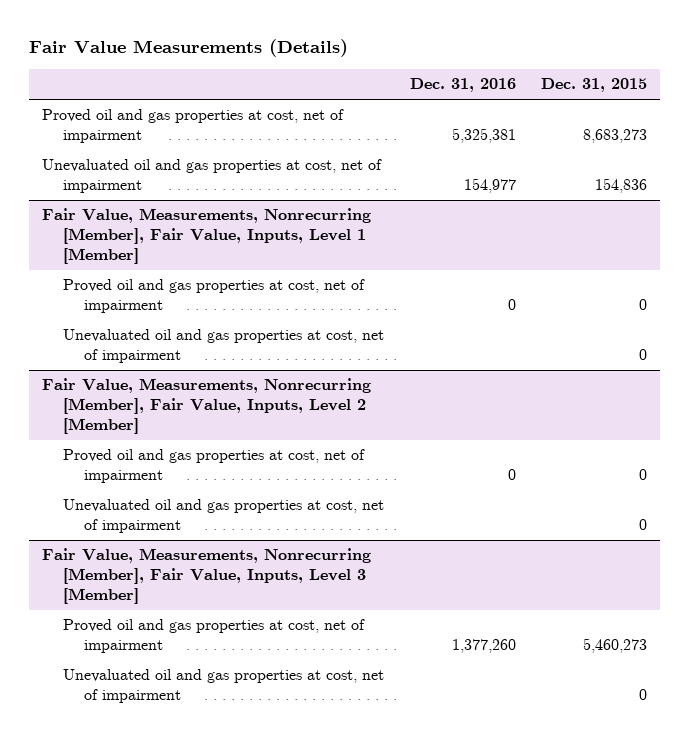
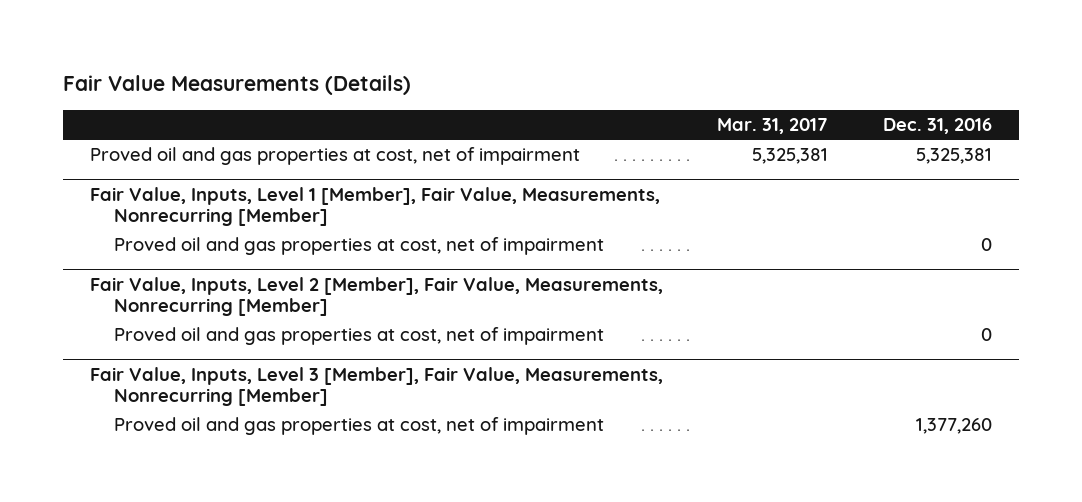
[541,78,648,93] Dec. 31, 2015 -> none
none -> [717,117,829,134] Mar. 31, 2017
[42,159,383,194] Unevaluated oil and gas properties at cost, net of impairment -> none
[42,208,372,265] Fair Value, Measurements, Nonrecurring [Member], Fair Value, Inputs, Level 1 [Member] -> [90,186,661,227] Fair Value, Inputs, Level 1 [Member], Fair Value, Measurements, Nonrecurring [Member]
[63,329,385,364] Unevaluated oil and gas properties at cost, net of impairment -> none
[42,378,372,435] Fair Value, Measurements, Nonrecurring [Member], Fair Value, Inputs, Level 2 [Member] -> [90,276,664,317] Fair Value, Inputs, Level 2 [Member], Fair Value, Measurements, Nonrecurring [Member]
[63,499,385,534] Unevaluated oil and gas properties at cost, net of impairment -> none
[42,548,372,605] Fair Value, Measurements, Nonrecurring [Member], Fair Value, Inputs, Level 3 [Member] -> [90,366,664,407] Fair Value, Inputs, Level 3 [Member], Fair Value, Measurements, Nonrecurring [Member]
[63,669,385,704] Unevaluated oil and gas properties at cost, net of impairment -> none

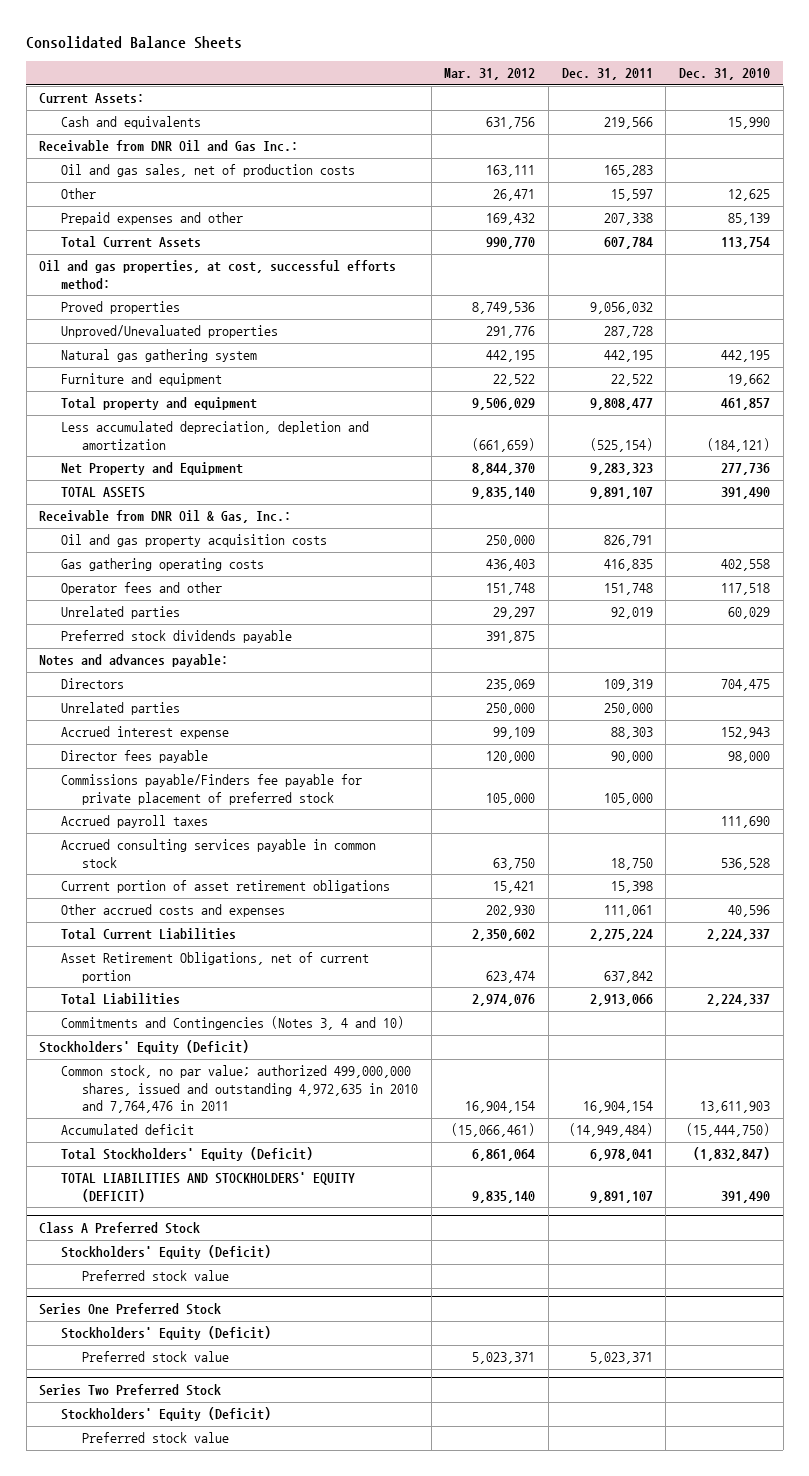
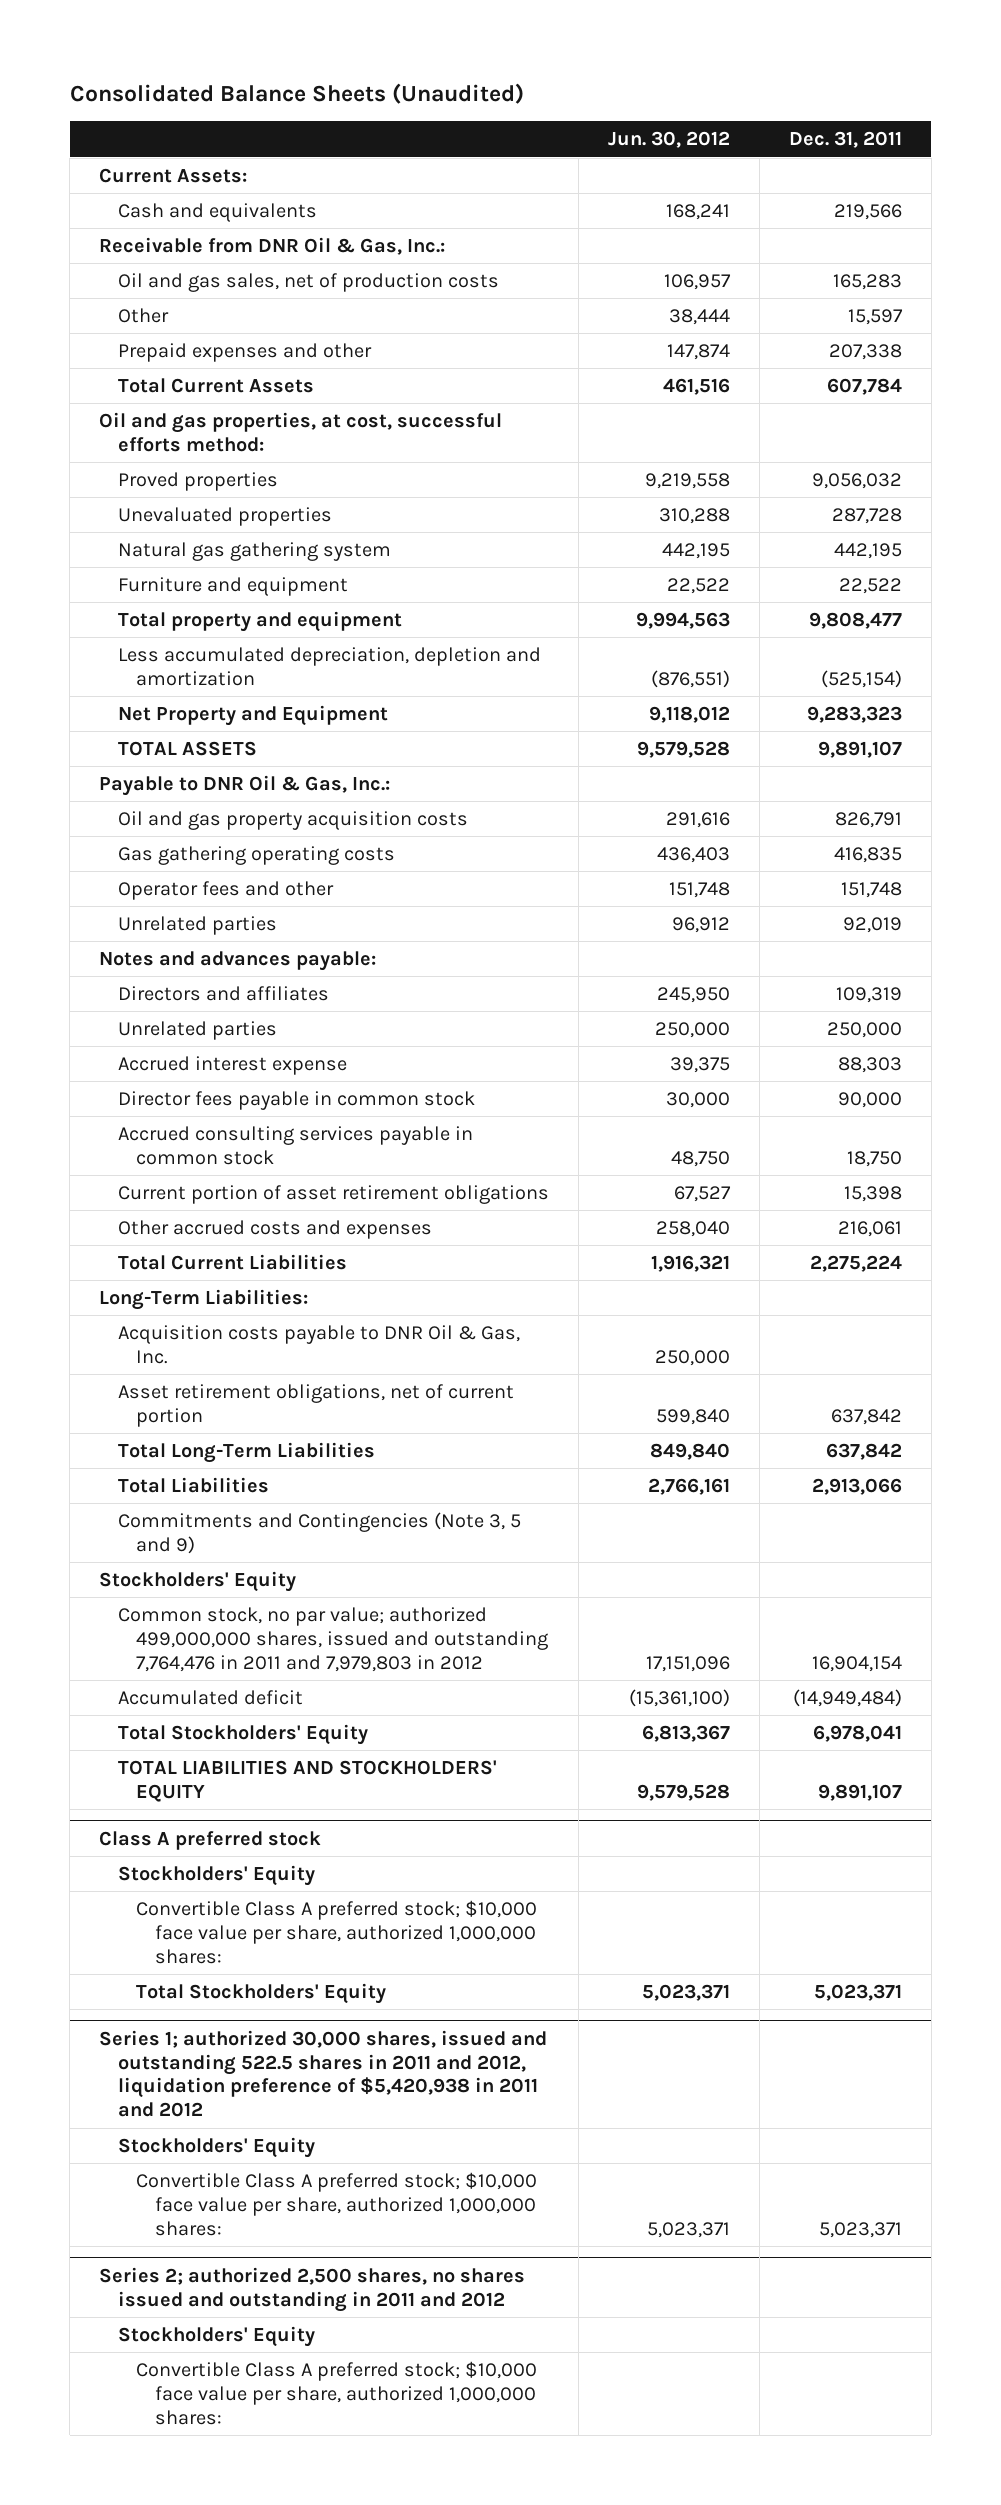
[26,36,243,50] Consolidated Balance Sheets -> [69,83,524,105] Consolidated Balance Sheets (Unaudited)
[444,67,536,80] Mar. 31, 2012 -> none
[679,67,771,80] Dec. 31, 2010 -> none
none -> [607,131,730,149] Jun. 30, 2012
[39,140,299,152] Receivable from DNR Oil and Gas Inc.: -> none
[39,510,292,524] Receivable from DNR Oil & Gas, Inc.: -> [99,237,446,256] Receivable from DNR Oil & Gas, Inc.:
[60,325,278,339] Unproved/Unevaluated properties -> [117,507,332,527] Unevaluated properties
none -> [99,775,391,797] Payable to DNR Oil & Gas, Inc.:
[60,630,292,644] Preferred stock dividends payable -> none
[60,678,124,690] Directors -> [117,986,329,1002] Directors and affiliates
[60,774,362,805] Commissions payable/Finders fee payable for private placement of preferred stock -> none
[60,815,208,829] Accrued payroll taxes -> none
[60,750,208,764] Director fees payable -> [117,1091,475,1111] Director fees payable in common stock
[603,905,653,918] 111,061 -> [837,1221,902,1238] 216,061
none -> [99,1289,309,1311] Long-Term Liabilities:
none -> [117,1325,520,1364] Acquisition costs payable to DNR Oil & Gas, Inc.
[60,952,369,983] Asset Retirement Obligations, net of current portion -> [117,1384,514,1427] Asset retirement obligations, net of current portion
none -> [117,1442,375,1464] Total Long-Term Liabilities
[60,1016,404,1031] Commitments and Contingencies (Notes 3, 4 and 10) -> [117,1512,521,1554] Commitments and Contingencies (Note 3, 5 and 9)
[39,1040,250,1055] Stockholders' Equity (Deficit) -> [99,1571,297,1593] Stockholders' Equity
[60,1065,419,1114] Common stock, no par value; authorized 499,000,000 shares, issued and outstanding 4,972,635 in 2010 and 7,764,476 in 2011 -> [117,1607,549,1672] Common stock, no par value; authorized 499,000,000 shares, issued and outstanding 7,764,476 in 2011 and 7,979,803 in 2012
[39,1303,222,1316] Series One Preferred Stock -> none
[39,1384,222,1397] Series Two Preferred Stock -> none
[60,1147,313,1162] Total Stockholders' Equity (Deficit) -> [117,1724,368,1746] Total Stockholders' Equity
[60,1172,355,1202] TOTAL LIABILITIES AND STOCKHOLDERS' EQUITY (DEFICIT) -> [117,1760,497,1802] TOTAL LIABILITIES AND STOCKHOLDERS' EQUITY
[39,1222,201,1235] Class A Preferred Stock -> [99,1830,322,1850] Class A preferred stock
[60,1245,271,1260] Stockholders' Equity (Deficit) -> [117,1865,315,1887] Stockholders' Equity
[82,1270,230,1282] Preferred stock value -> [136,1900,538,1964] Convertible Class A preferred stock; $10,000 face value per share, authorized 1,000,000 shares:
none -> [136,1983,387,2005] Total Stockholders' Equity
none -> [99,2029,548,2118] Series 1; authorized 30,000 shares, issued and outstanding 522.5 shares in 2011 and 2012, liquidation preference of $5,420,938 in 2011 and 2012
[60,1326,271,1341] Stockholders' Equity (Deficit) -> [117,2137,315,2159] Stockholders' Equity
[82,1351,230,1363] Preferred stock value -> [136,2172,538,2236] Convertible Class A preferred stock; $10,000 face value per share, authorized 1,000,000 shares:
none -> [99,2266,526,2312] Series 2; authorized 2,500 shares, no shares issued and outstanding in 2011 and 2012
[60,1407,271,1422] Stockholders' Equity (Deficit) -> [117,2326,315,2348] Stockholders' Equity
[82,1432,230,1444] Preferred stock value -> [136,2361,538,2425] Convertible Class A preferred stock; $10,000 face value per share, authorized 1,000,000 shares:

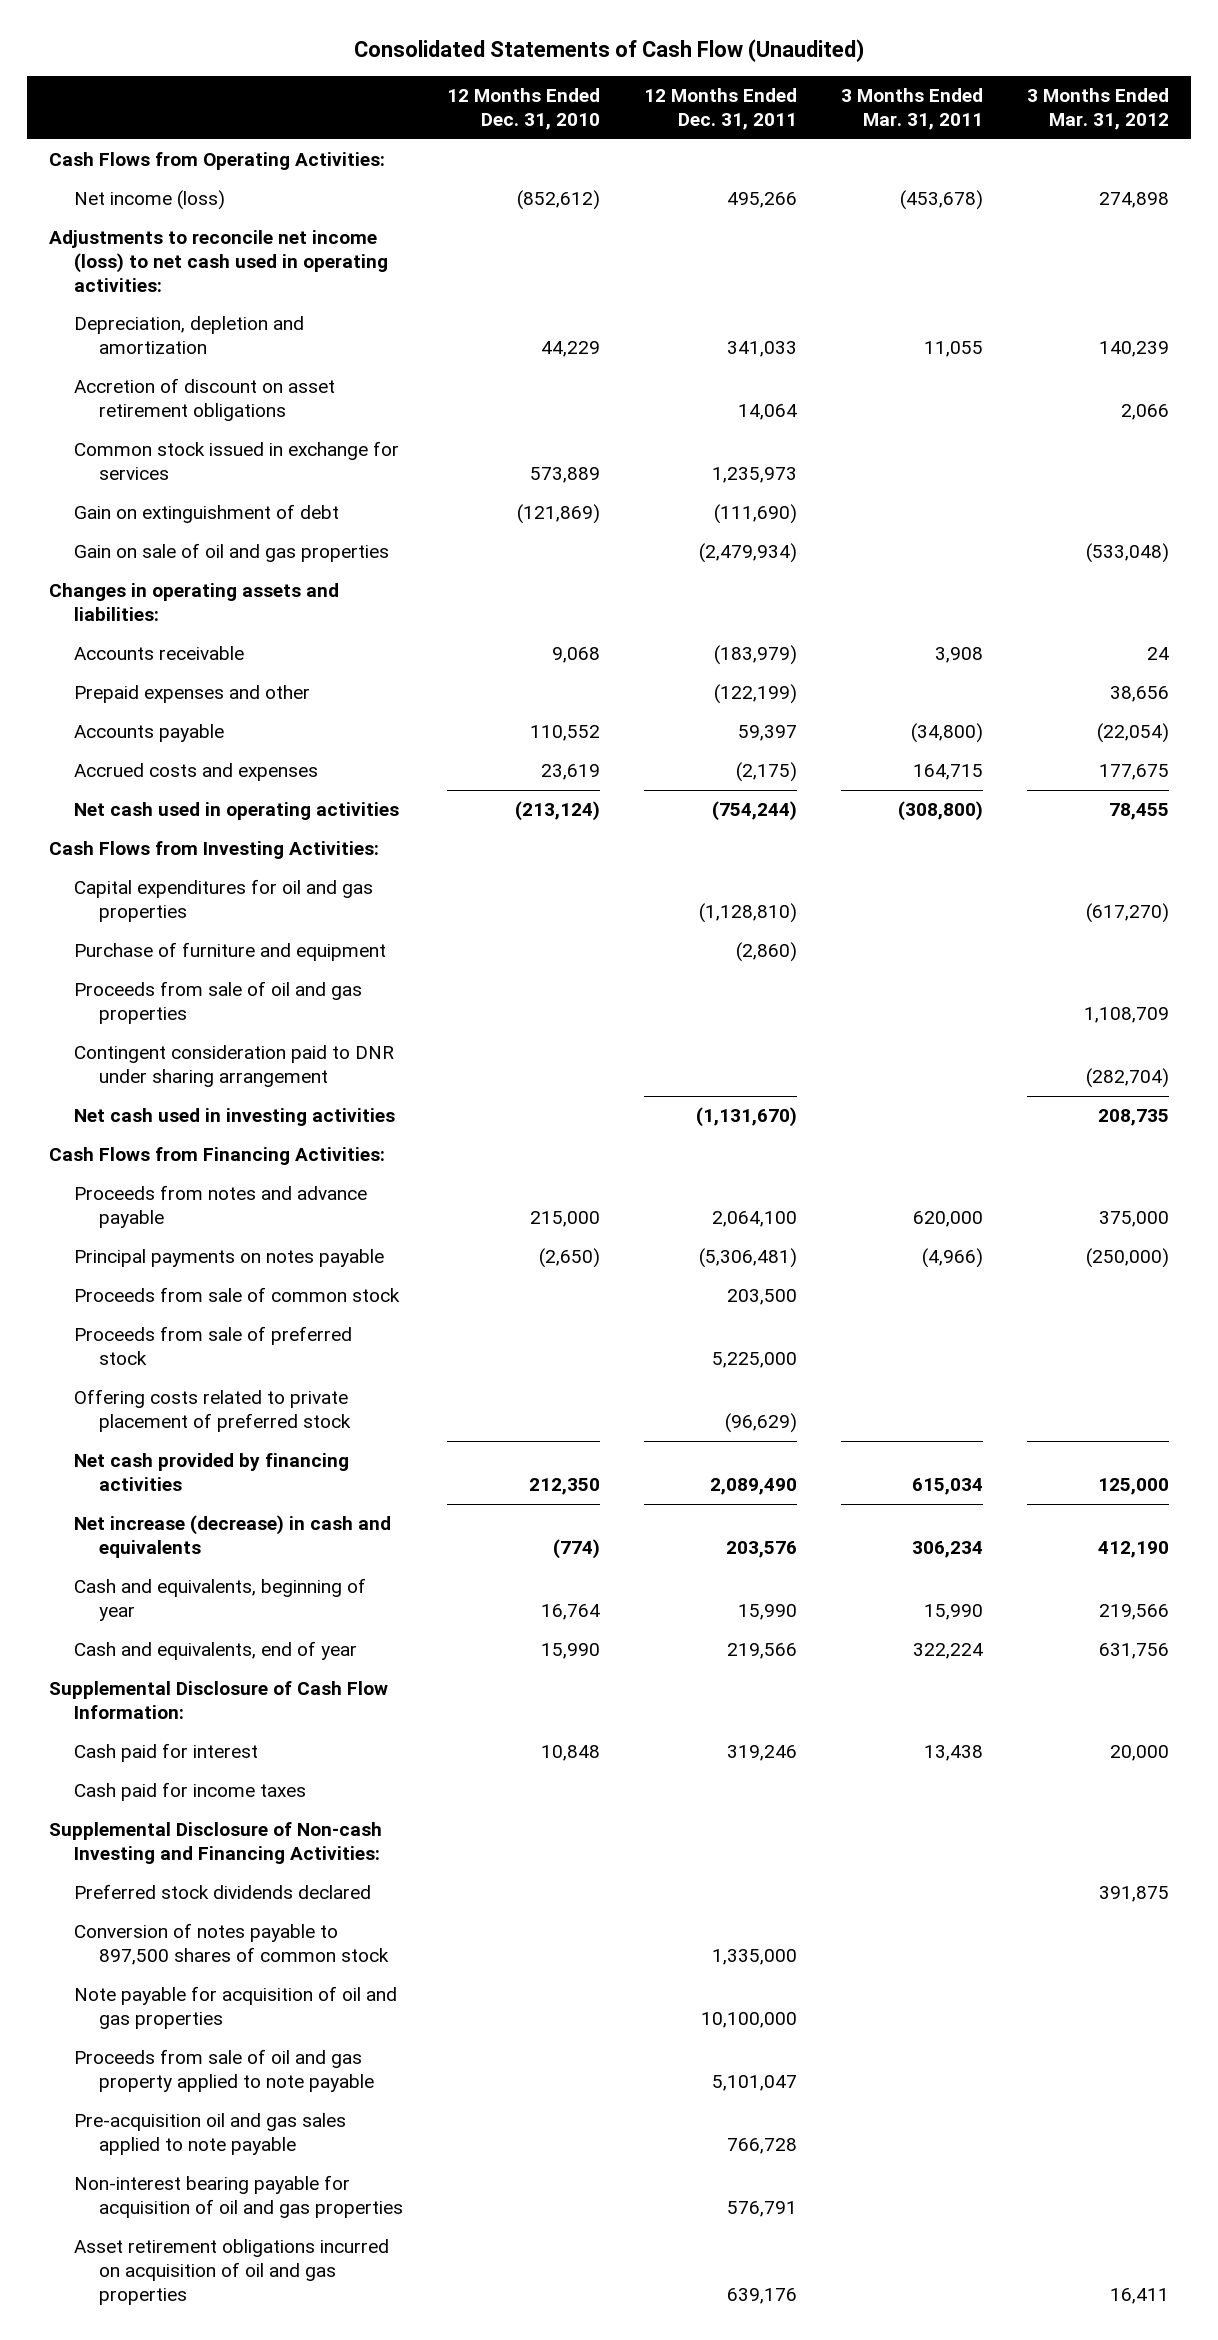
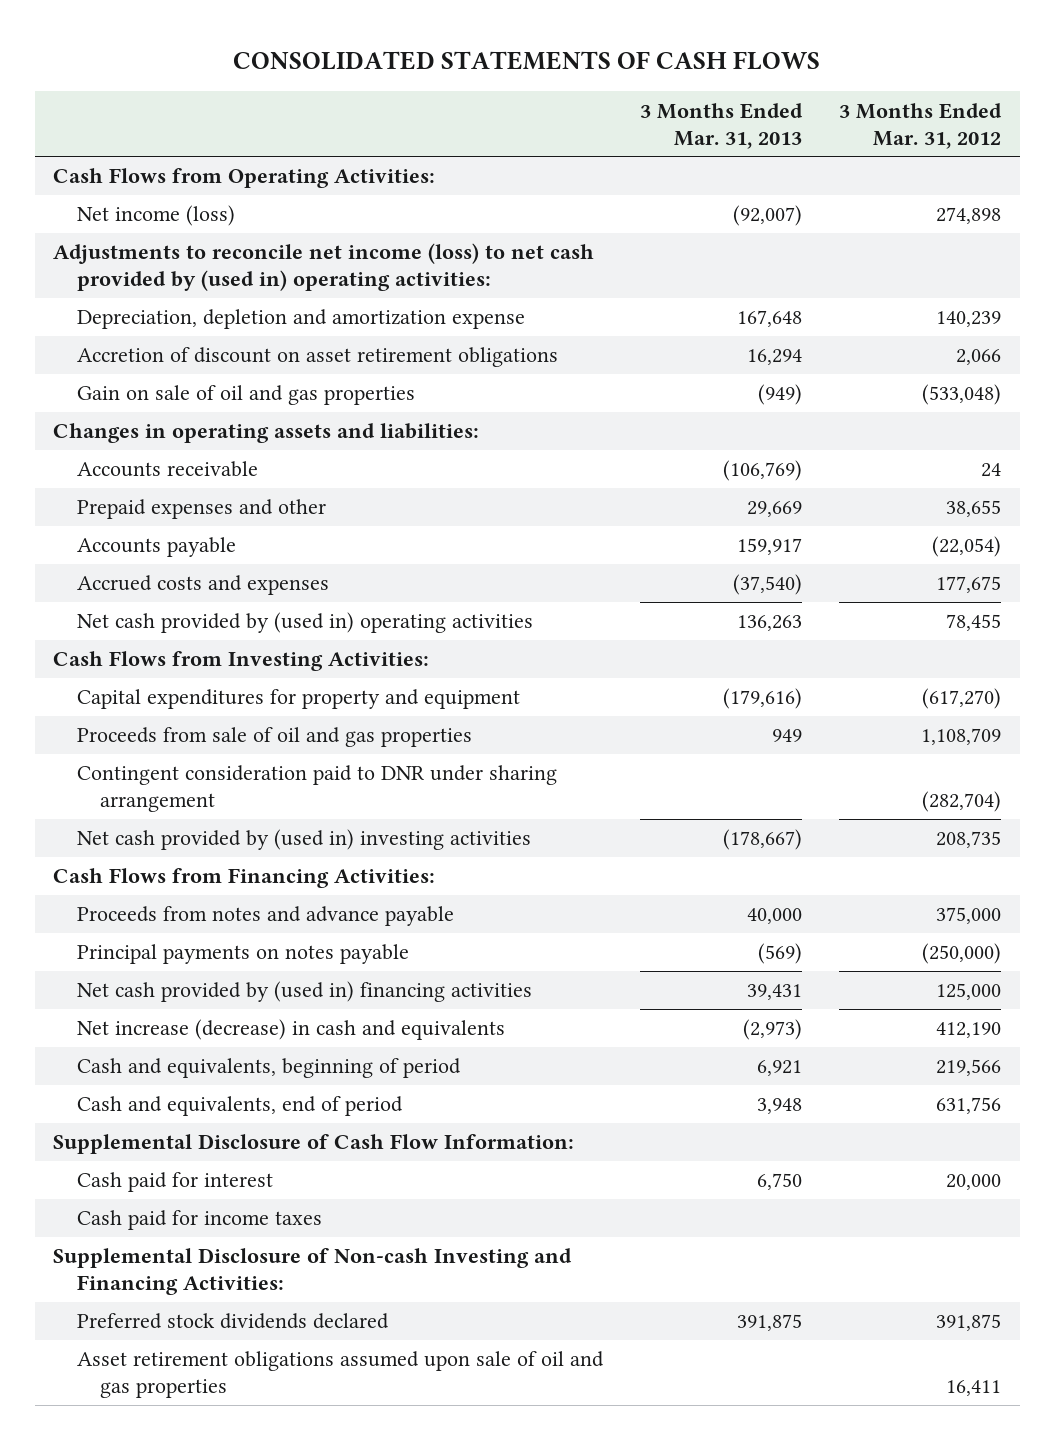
[354,39,865,63] Consolidated Statements of Cash Flow (Unaudited) -> [233,51,821,71] CONSOLIDATED STATEMENTS OF CASH FLOWS
[446,88,600,130] 12 Months Ended Dec. 31, 2010 -> none
[643,88,797,130] 12 Months Ended Dec. 31, 2011 -> none
[840,88,983,130] 3 Months Ended Mar. 31, 2011 -> none
none -> [639,102,803,149] 3 Months Ended Mar. 31, 2013
[49,230,388,292] Adjustments to reconcile net income (loss) to net cash used in operating activities: -> [53,243,595,292] Adjustments to reconcile net income (loss) to net cash provided by (used in) operating activities:
[73,316,304,354] Depreciation, depletion and amortization -> [76,309,525,330] Depreciation, depletion and amortization expense
[73,441,399,480] Common stock issued in exchange for services -> none
[73,504,339,524] Gain on extinguishment of debt -> none
[1109,686,1169,703] 38,656 -> [945,500,1001,518] 38,655
[73,802,399,821] Net cash used in operating activities -> [76,612,533,634] Net cash provided by (used in) operating activities
[73,942,386,962] Purchase of furniture and equipment -> none
[73,879,373,922] Capital expenditures for oil and gas properties -> [76,689,520,710] Capital expenditures for property and equipment
[73,1108,395,1127] Net cash used in investing activities -> [76,829,531,851] Net cash provided by (used in) investing activities
[73,1287,400,1303] Proceeds from sale of common stock -> none
[73,1326,352,1365] Proceeds from sale of preferred stock -> none
[73,1389,351,1432] Offering costs related to private placement of preferred stock -> none
[73,1453,349,1491] Net cash provided by financing activities -> [76,981,532,1003] Net cash provided by (used in) financing activities
[73,1578,366,1621] Cash and equivalents, beginning of year -> [76,1058,461,1079] Cash and equivalents, beginning of period
[73,1641,357,1661] Cash and equivalents, end of year -> [76,1096,403,1117] Cash and equivalents, end of period
[73,1923,389,1965] Conversion of notes payable to 897,500 shares of common stock -> none
[73,1986,397,2029] Note payable for acquisition of oil and gas properties -> none
[73,2049,374,2092] Proceeds from sale of oil and gas property applied to note payable -> none
[73,2113,346,2155] Pre-acquisition oil and gas sales applied to note payable -> none
[73,2175,403,2218] Non-interest bearing payable for acquisition of oil and gas properties -> none
[73,2239,389,2305] Asset retirement obligations incurred on acquisition of oil and gas properties -> [76,1351,604,1399] Asset retirement obligations assumed upon sale of oil and gas properties

